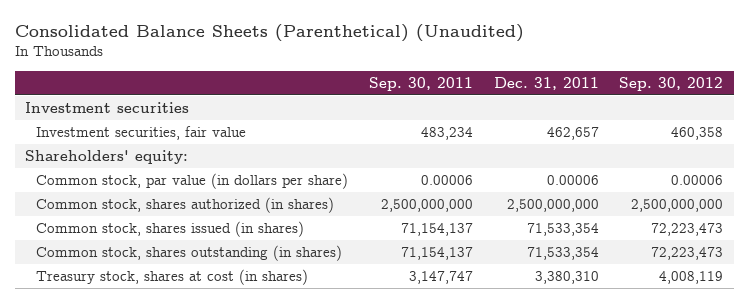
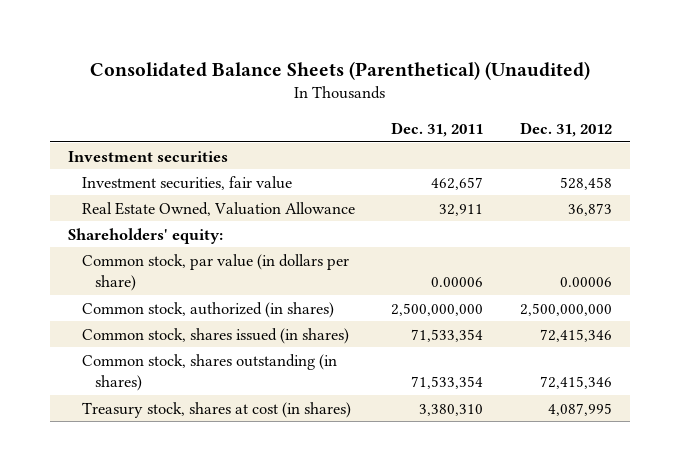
[368,76,473,91] Sep. 30, 2011 -> none
[619,76,724,91] Sep. 30, 2012 -> none
none -> [519,121,612,137] Dec. 31, 2012
none -> [81,201,355,216] Real Estate Owned, Valuation Allowance
[36,197,335,214] Common stock, shares authorized (in shares) -> [81,301,334,318] Common stock, authorized (in shares)

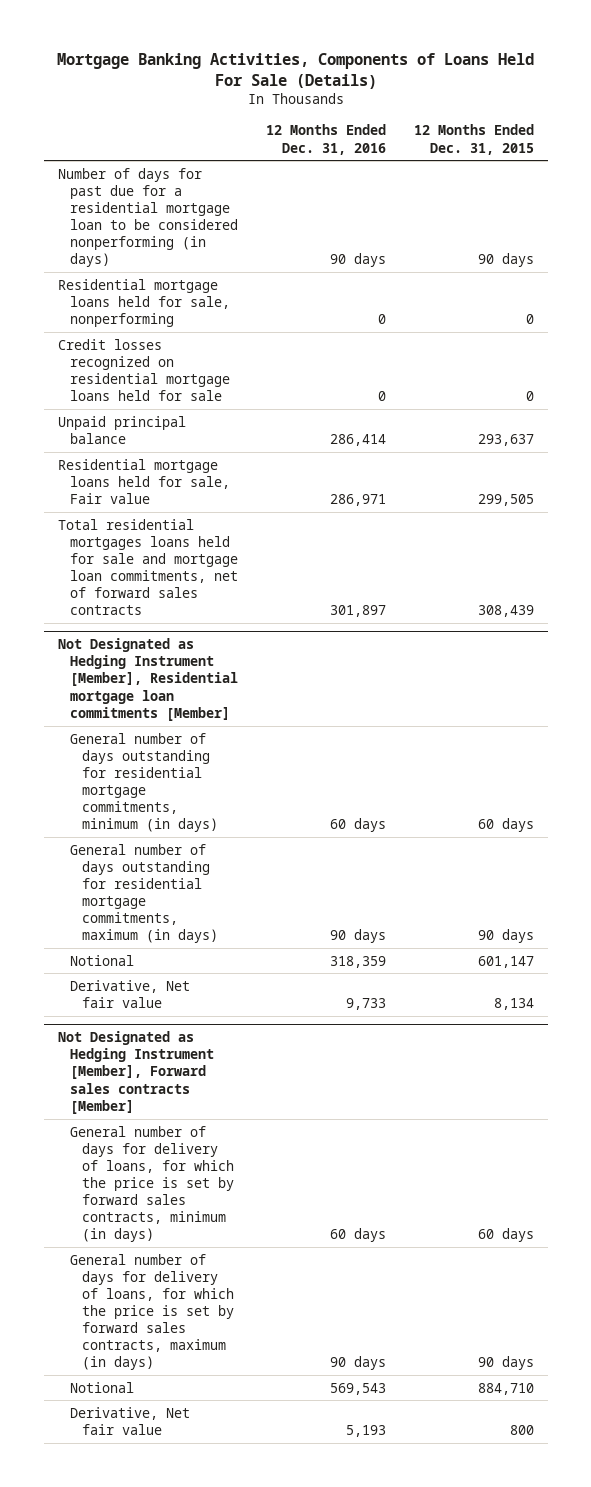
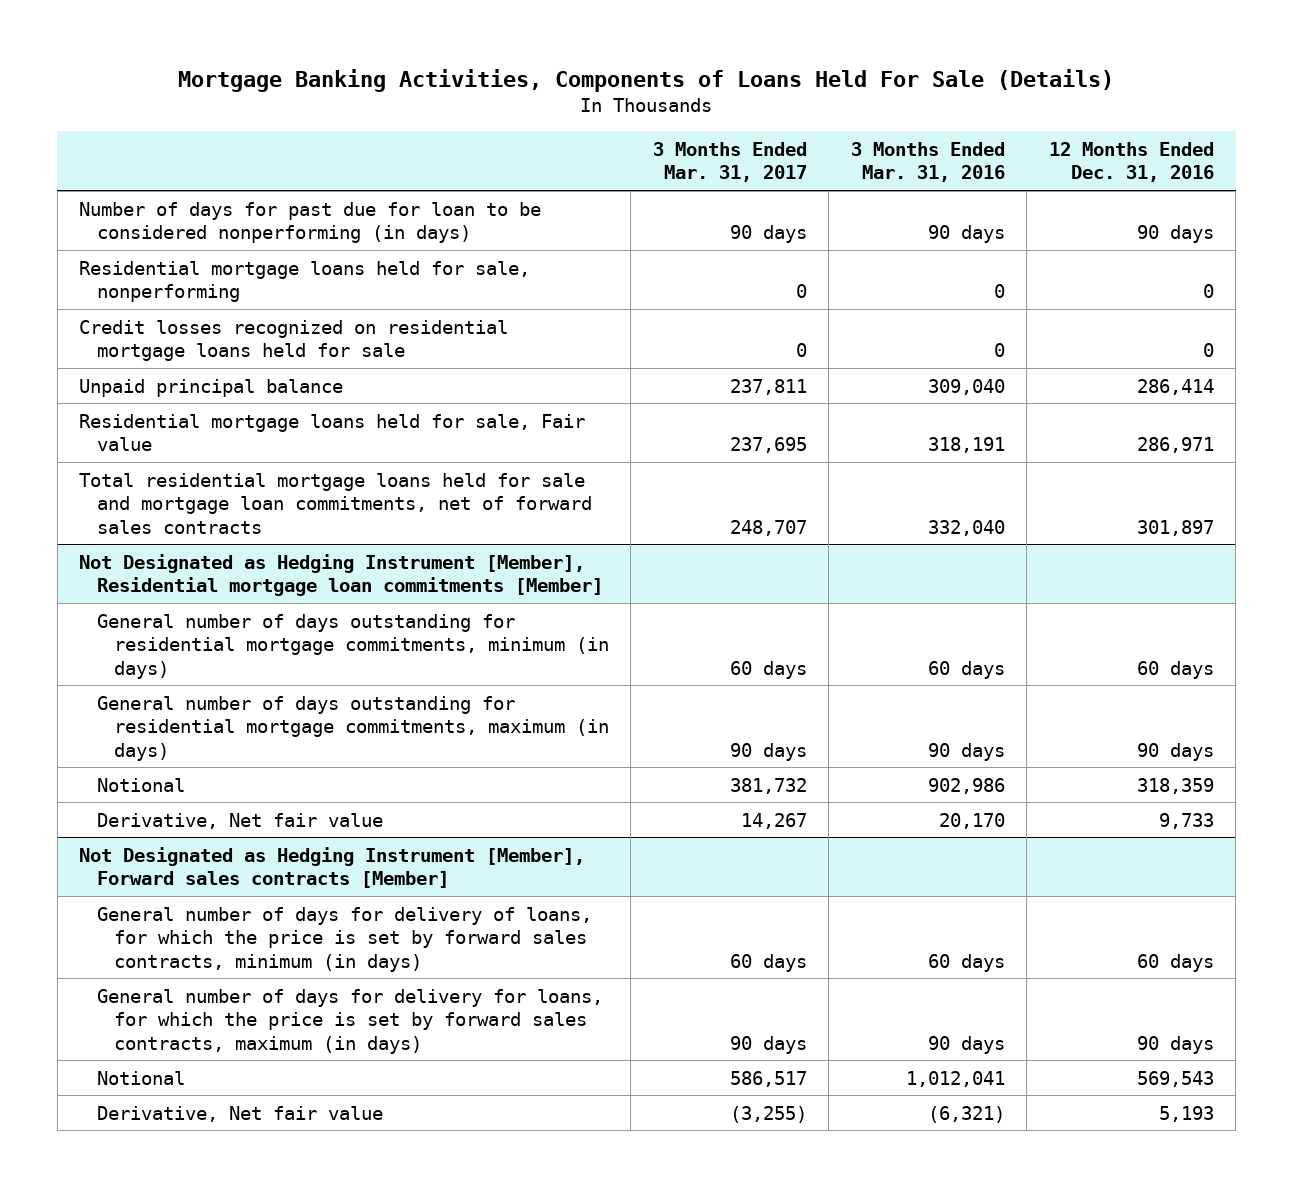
[413,124,534,155] 12 Months Ended Dec. 31, 2015 -> none
none -> [652,141,807,183] 3 Months Ended Mar. 31, 2017
none -> [850,141,1005,183] 3 Months Ended Mar. 31, 2016
[57,167,238,268] Number of days for past due for a residential mortgage loan to be considered nonperforming (in days) -> [79,201,542,244] Number of days for past due for loan to be considered nonperforming (in days)
[57,518,238,616] Total residential mortgages loans held for sale and mortgage loan commitments, net of forward sales contracts -> [79,472,592,534] Total residential mortgage loans held for sale and mortgage loan commitments, net of forward sales contracts
[69,1253,235,1371] General number of days for delivery of loans, for which the price is set by forward sales contracts, maximum (in days) -> [96,988,603,1054] General number of days for delivery for loans, for which the price is set by forward sales contracts, maximum (in days)

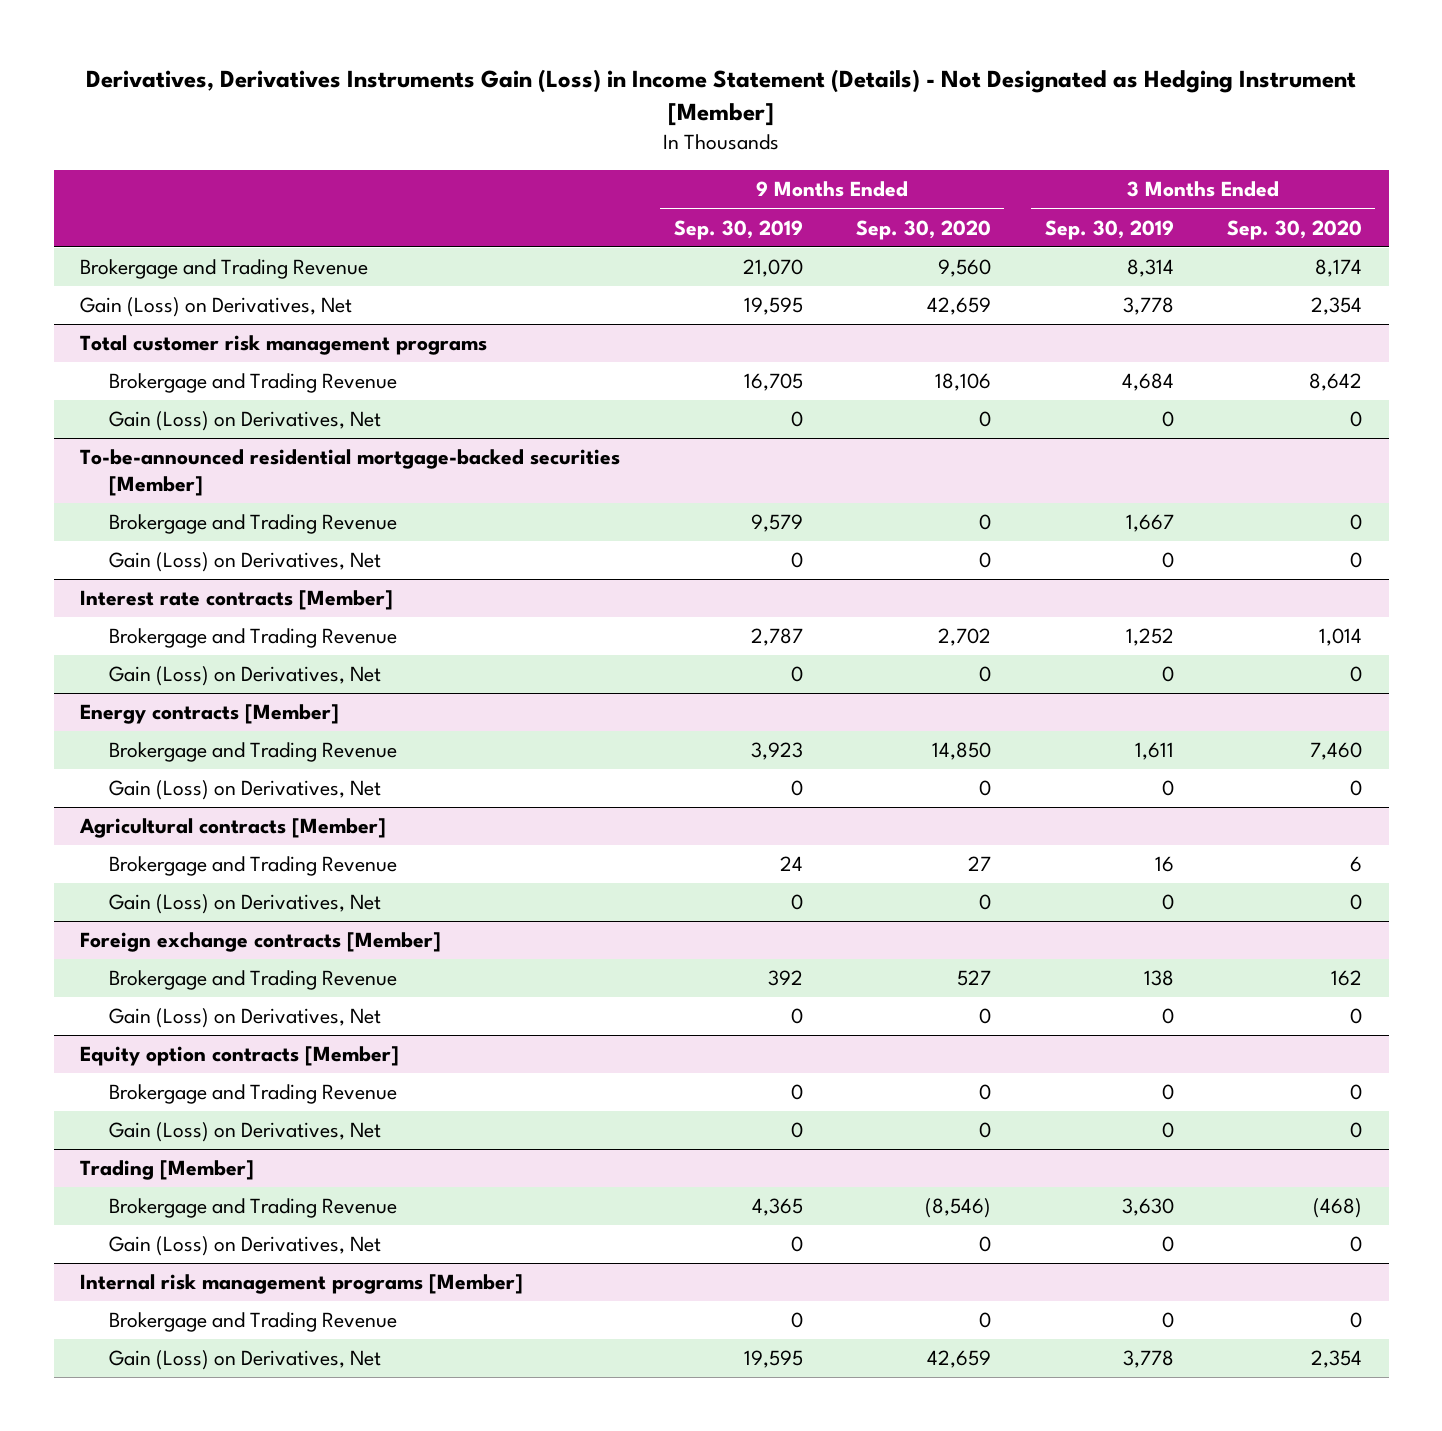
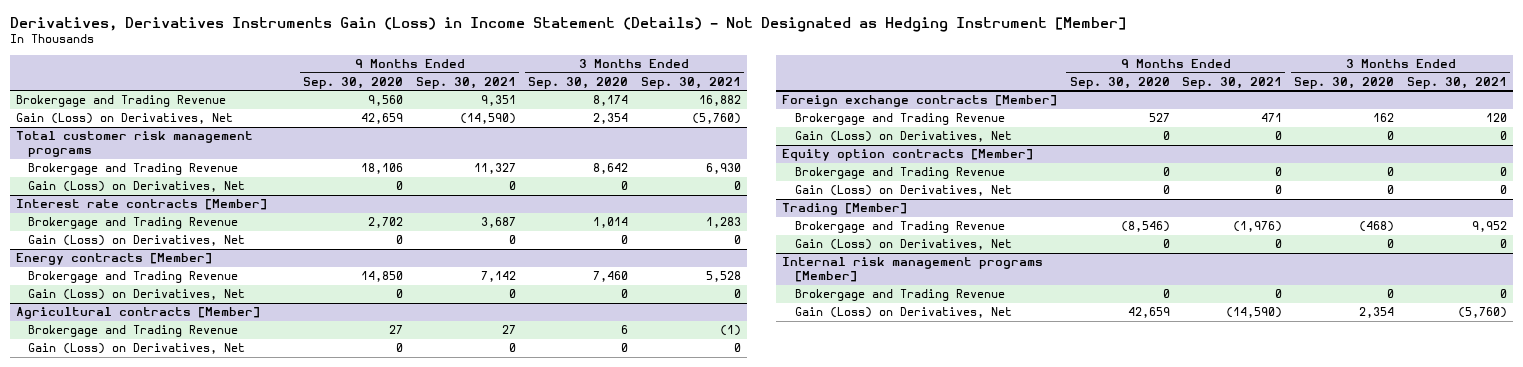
[673,219,803,240] Sep. 30, 2019 -> none
[1044,219,1174,240] Sep. 30, 2019 -> none
none -> [415,77,516,90] Sep. 30, 2021
none -> [640,77,741,90] Sep. 30, 2021
[80,449,621,497] To-be-announced residential mortgage-backed securities [Member] -> none
[108,514,397,535] Brokergage and Trading Revenue -> none
[108,552,381,573] Gain (Loss) on Derivatives, Net -> none

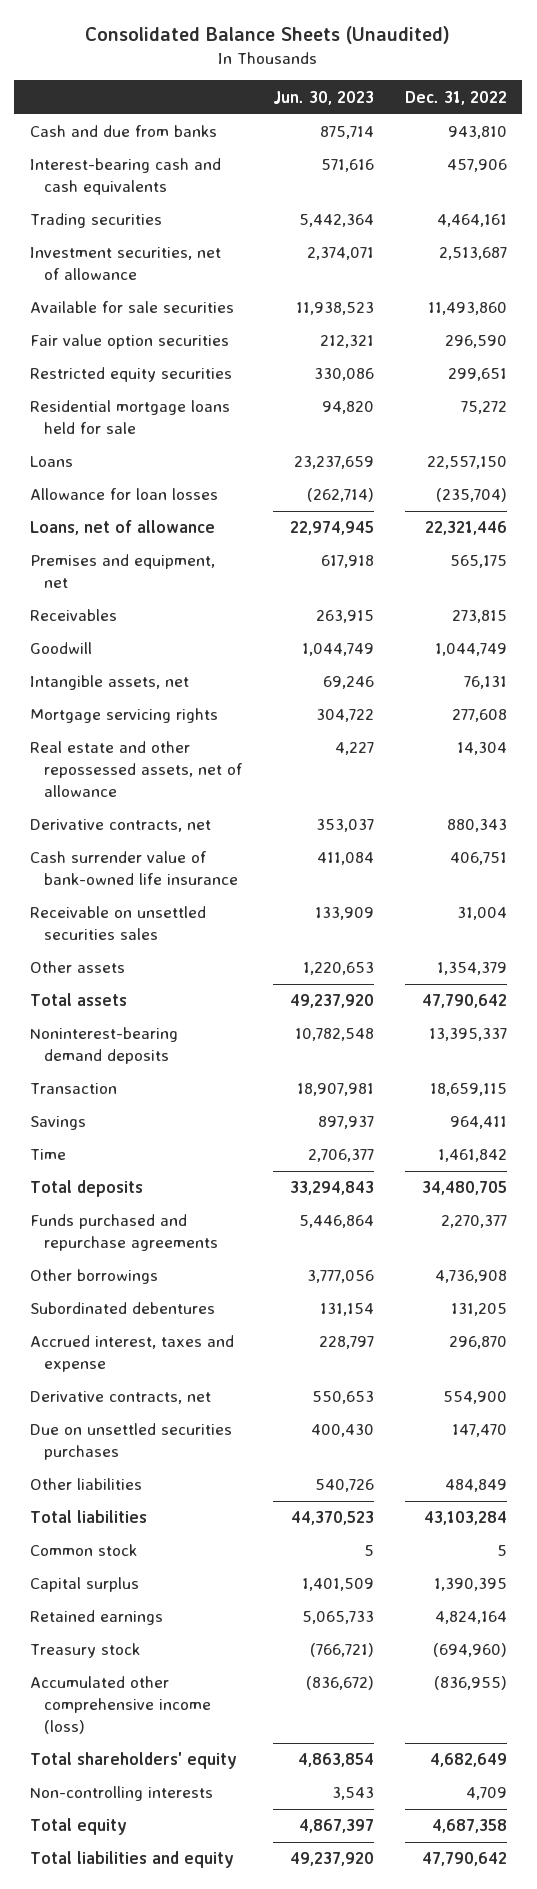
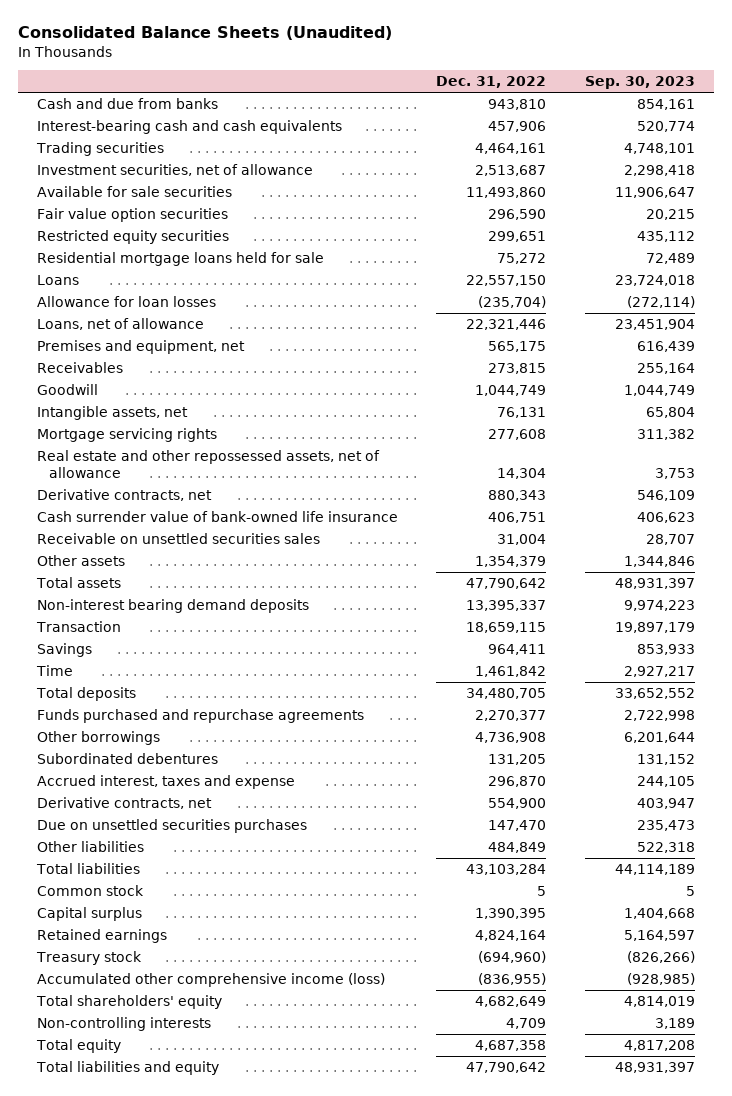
[273,90,375,105] Jun. 30, 2023 -> none
none -> [584,75,695,89] Sep. 30, 2023
[29,1027,178,1065] Noninterest-bearing demand deposits -> [36,598,309,613] Non-interest bearing demand deposits

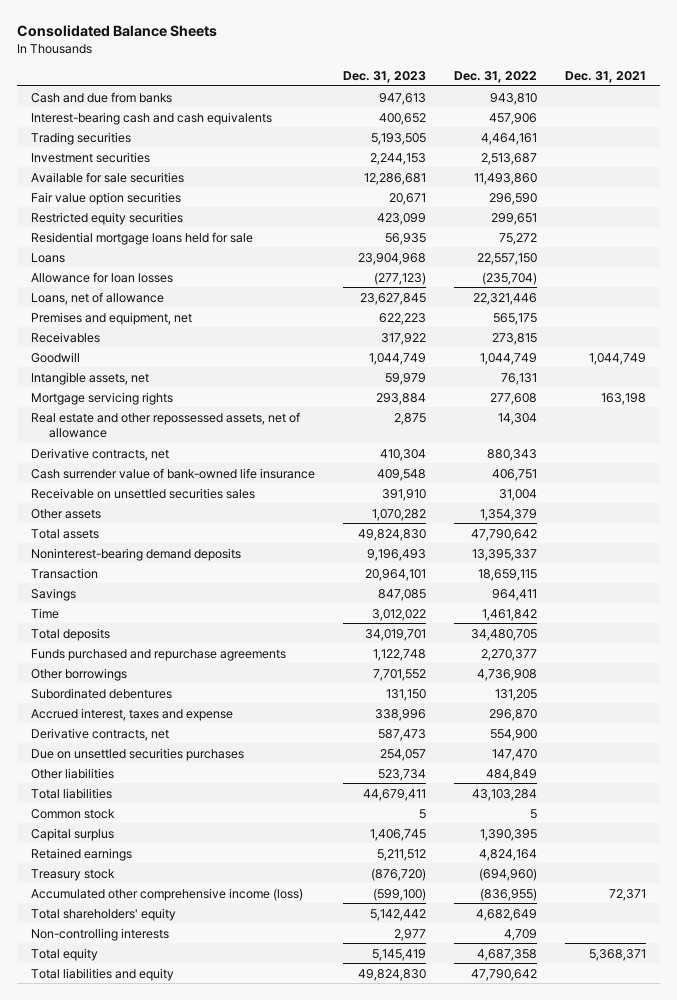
[17,26,392,41] Consolidated Balance Sheets (Unaudited) -> [16,25,217,38] Consolidated Balance Sheets
[584,75,695,89] Sep. 30, 2023 -> none
none -> [342,71,426,84] Dec. 31, 2023
none -> [564,71,646,84] Dec. 31, 2021
[36,163,313,176] Investment securities, net of allowance -> [30,151,150,163] Investment securities
[36,598,309,613] Non-interest bearing demand deposits -> [30,547,241,561] Noninterest-bearing demand deposits

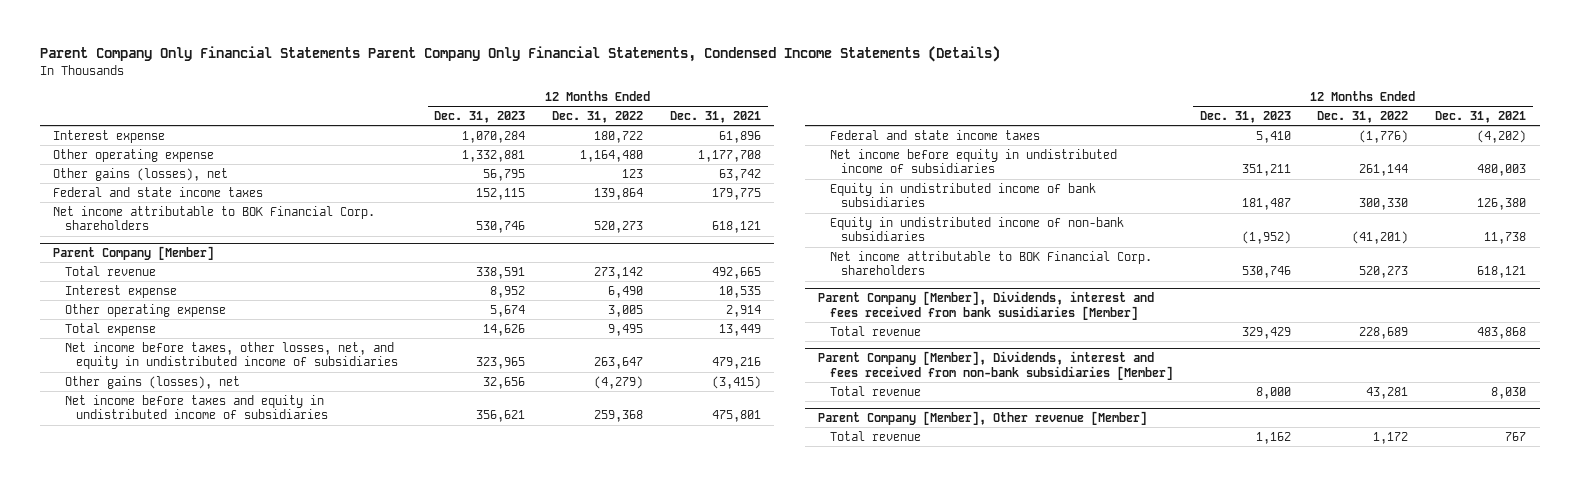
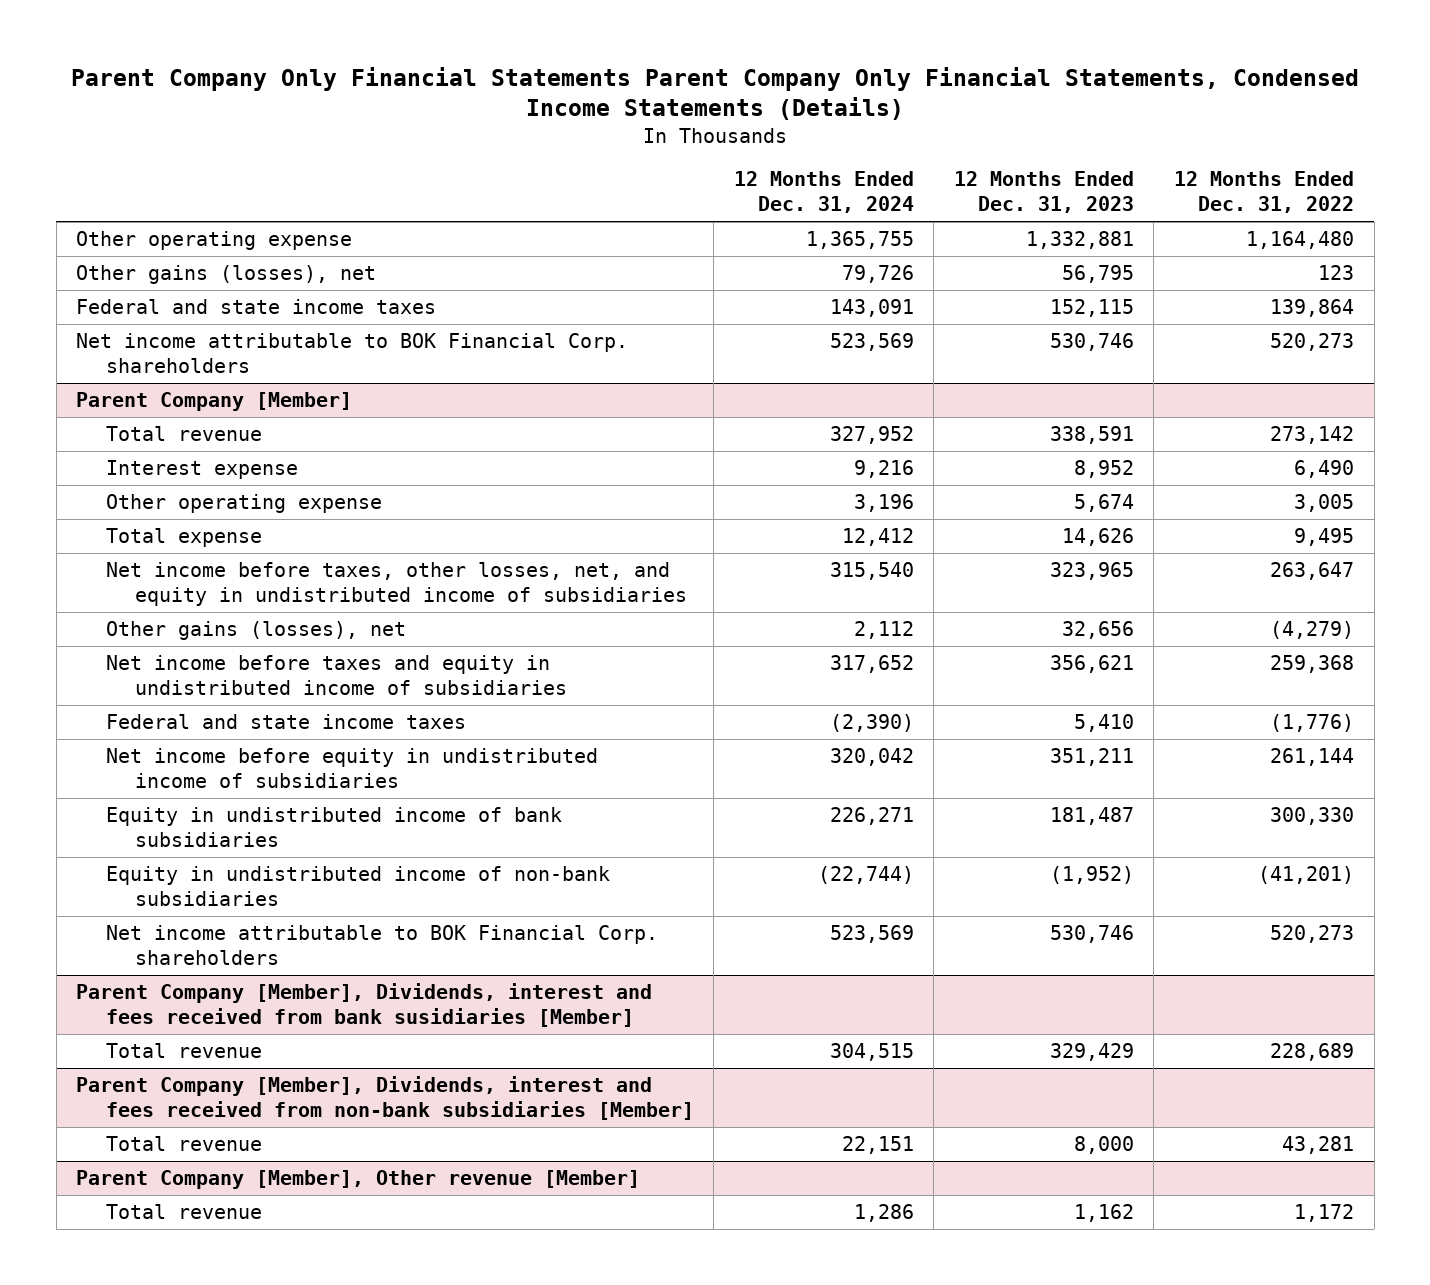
[669,110,761,123] Dec. 31, 2021 -> none
none -> [733,171,914,214] 12 Months Ended Dec. 31, 2024
[52,129,165,143] Interest expense -> none

